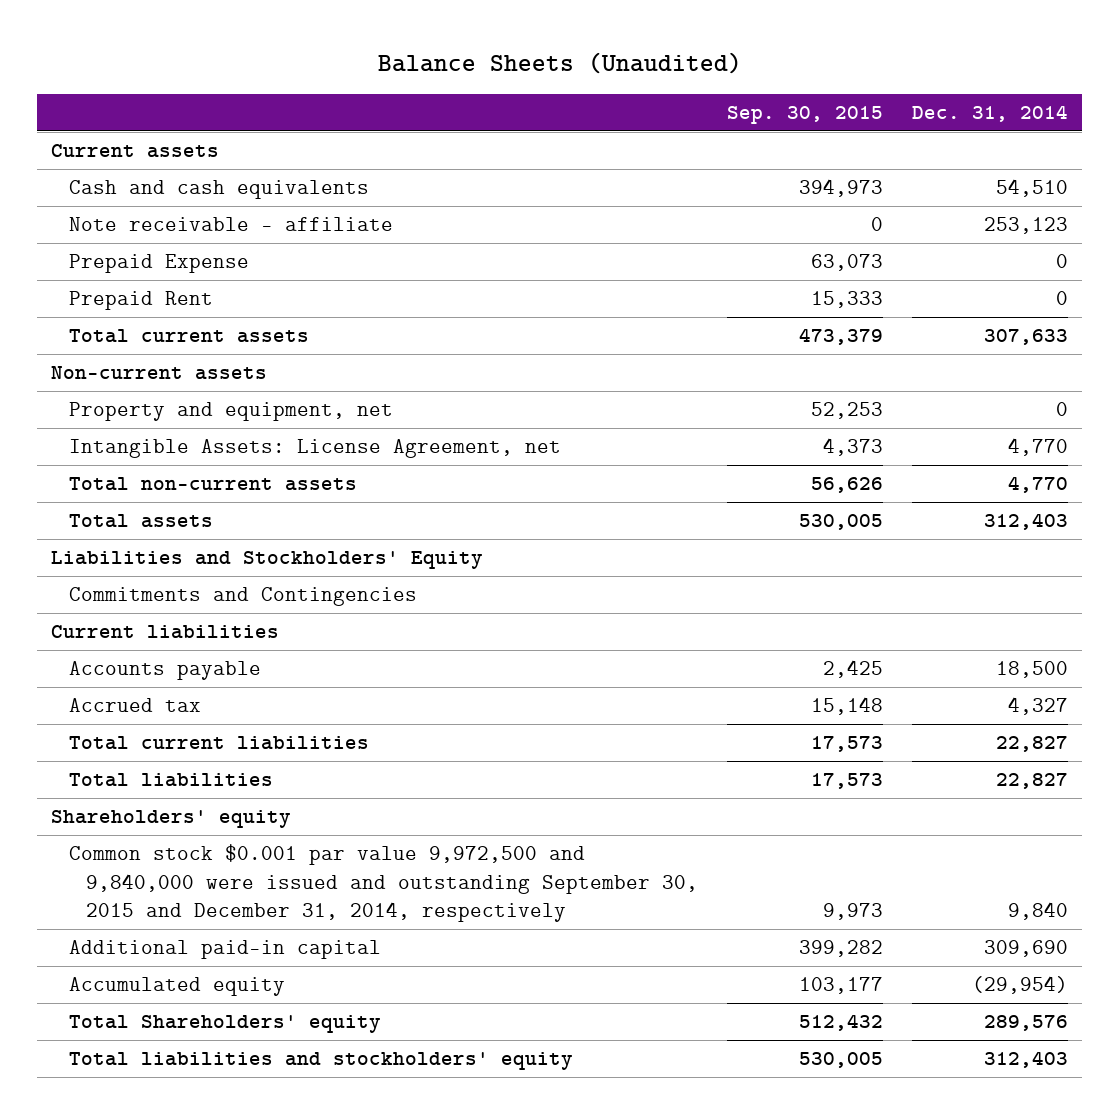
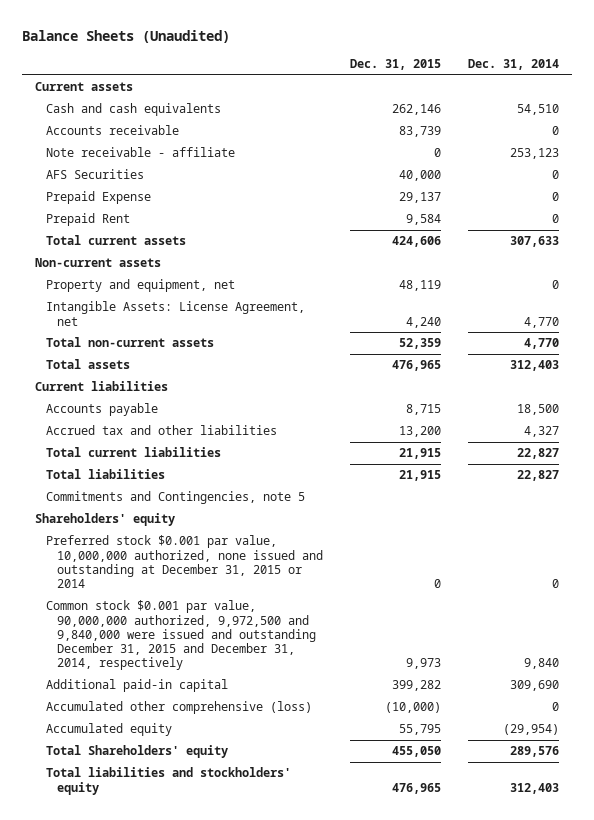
[726,105,883,124] Sep. 30, 2015 -> none
none -> [349,59,441,71] Dec. 31, 2015
none -> [46,125,180,136] Accounts receivable
none -> [46,169,145,180] AFS Securities
[51,551,484,570] Liabilities and Stockholders' Equity -> none
[68,587,417,607] Commitments and Contingencies -> none
[68,698,201,713] Accrued tax -> [46,425,278,436] Accrued tax and other liabilities
none -> [46,491,306,505] Commitments and Contingencies, note 5
none -> [46,535,323,589] Preferred stock $0.001 par value, 10,000,000 authorized, none issued and outstanding at December 31, 2015 or 2014
[68,844,699,922] Common stock $0.001 par value 9,972,500 and 9,840,000 were issued and outstanding September 30, 2015 and December 31, 2014, respectively -> [46,600,316,671] Common stock $0.001 par value, 90,000,000 authorized, 9,972,500 and 9,840,000 were issued and outstanding December 31, 2015 and December 31, 2014, respectively
none -> [46,701,313,715] Accumulated other comprehensive (loss)

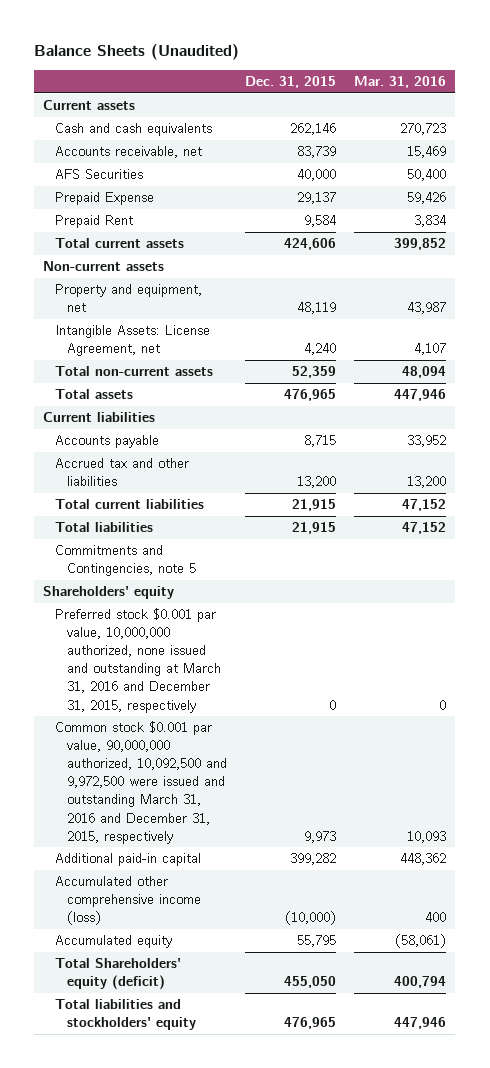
[467,59,559,71] Dec. 31, 2014 -> none
none -> [354,76,447,89] Mar. 31, 2016
[46,147,236,158] Note receivable - affiliate -> none
[46,125,180,136] Accounts receivable -> [55,146,203,159] Accounts receivable, net
[46,535,323,589] Preferred stock $0.001 par value, 10,000,000 authorized, none issued and outstanding at December 31, 2015 or 2014 -> [55,608,221,713] Preferred stock $0.001 par value, 10,000,000 authorized, none issued and outstanding at March 31, 2016 and December 31, 2015, respectively
[46,600,316,671] Common stock $0.001 par value, 90,000,000 authorized, 9,972,500 and 9,840,000 were issued and outstanding December 31, 2015 and December 31, 2014, respectively -> [55,721,227,844] Common stock $0.001 par value, 90,000,000 authorized, 10,092,500 and 9,972,500 were issued and outstanding March 31, 2016 and December 31, 2015, respectively
[46,701,313,715] Accumulated other comprehensive (loss) -> [55,876,201,926] Accumulated other comprehensive income (loss)
[46,745,229,759] Total Shareholders' equity -> [55,958,182,991] Total Shareholders' equity (deficit)

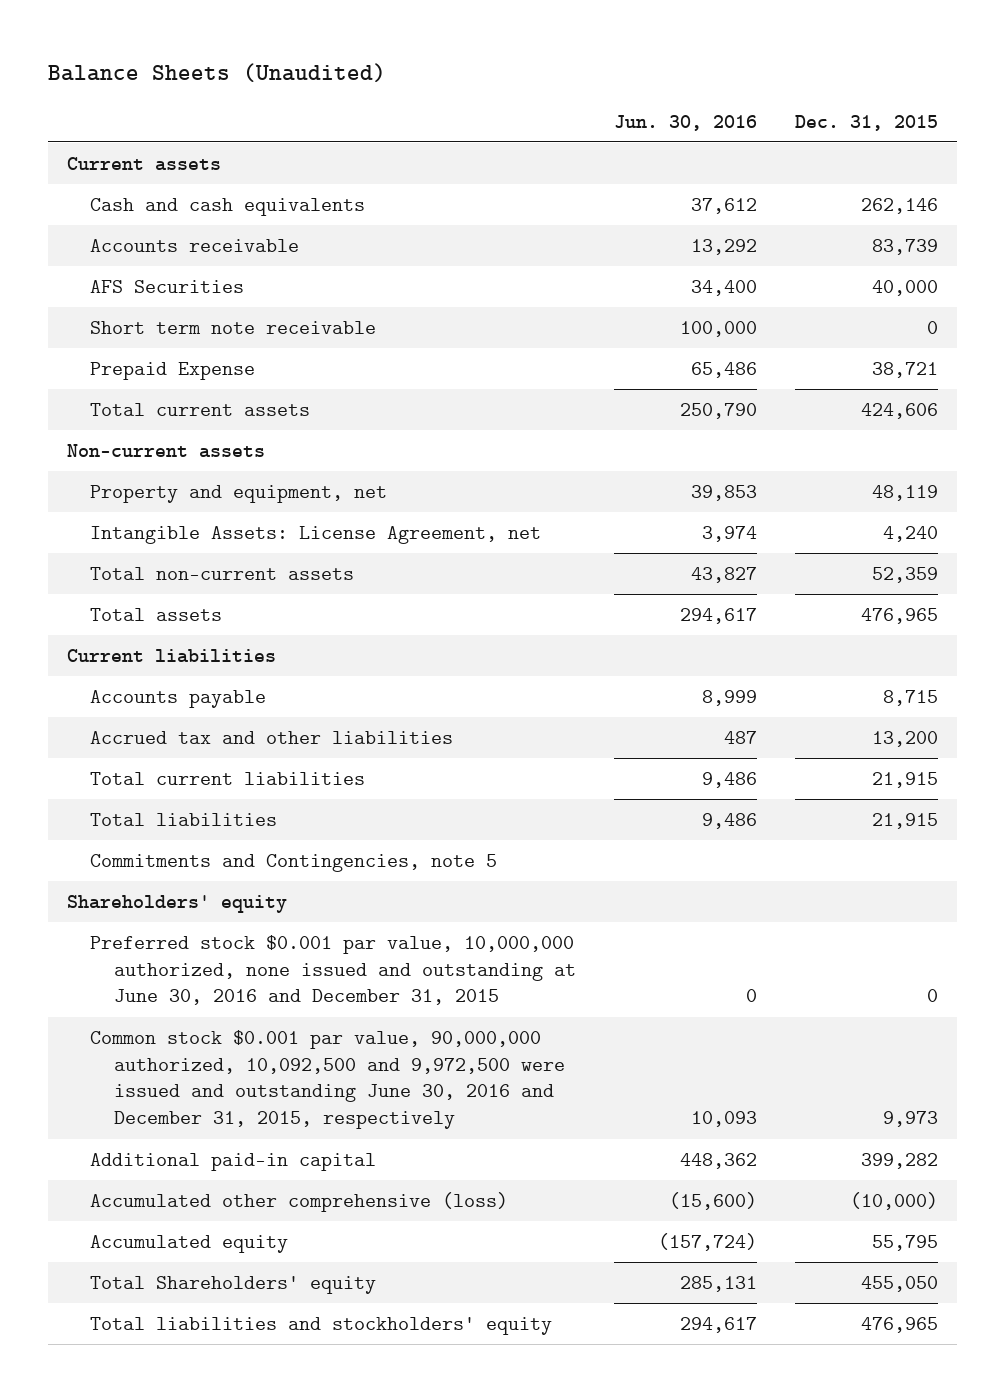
[354,76,447,89] Mar. 31, 2016 -> none
none -> [613,114,757,131] Jun. 30, 2016
[55,146,203,159] Accounts receivable, net -> [90,238,300,252] Accounts receivable
[55,215,134,229] Prepaid Rent -> none
none -> [90,320,377,334] Short term note receivable
[297,192,337,205] 29,137 -> [872,361,939,378] 38,721
[55,608,221,713] Preferred stock $0.001 par value, 10,000,000 authorized, none issued and outstanding at March 31, 2016 and December 31, 2015, respectively -> [90,934,576,1006] Preferred stock $0.001 par value, 10,000,000 authorized, none issued and outstanding at June 30, 2016 and December 31, 2015
[55,721,227,844] Common stock $0.001 par value, 90,000,000 authorized, 10,092,500 and 9,972,500 were issued and outstanding March 31, 2016 and December 31, 2015, respectively -> [90,1029,565,1130] Common stock $0.001 par value, 90,000,000 authorized, 10,092,500 and 9,972,500 were issued and outstanding June 30, 2016 and December 31, 2015, respectively
[55,876,201,926] Accumulated other comprehensive income (loss) -> [90,1191,509,1212] Accumulated other comprehensive (loss)
[55,958,182,991] Total Shareholders' equity (deficit) -> [90,1275,377,1294] Total Shareholders' equity

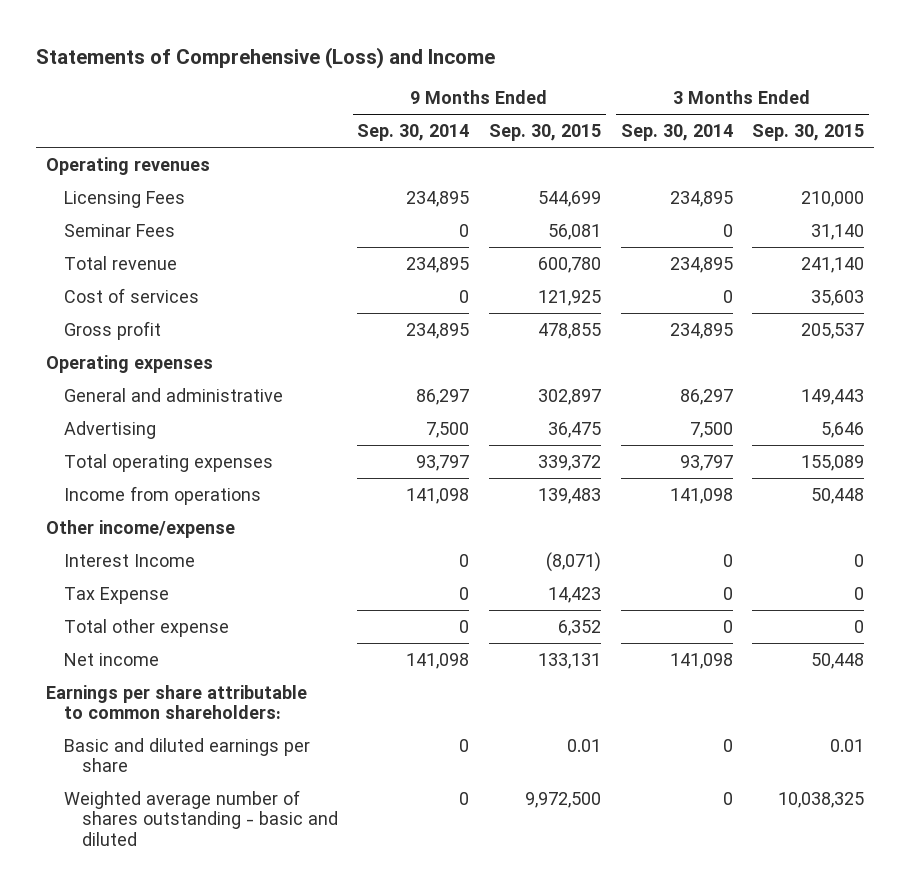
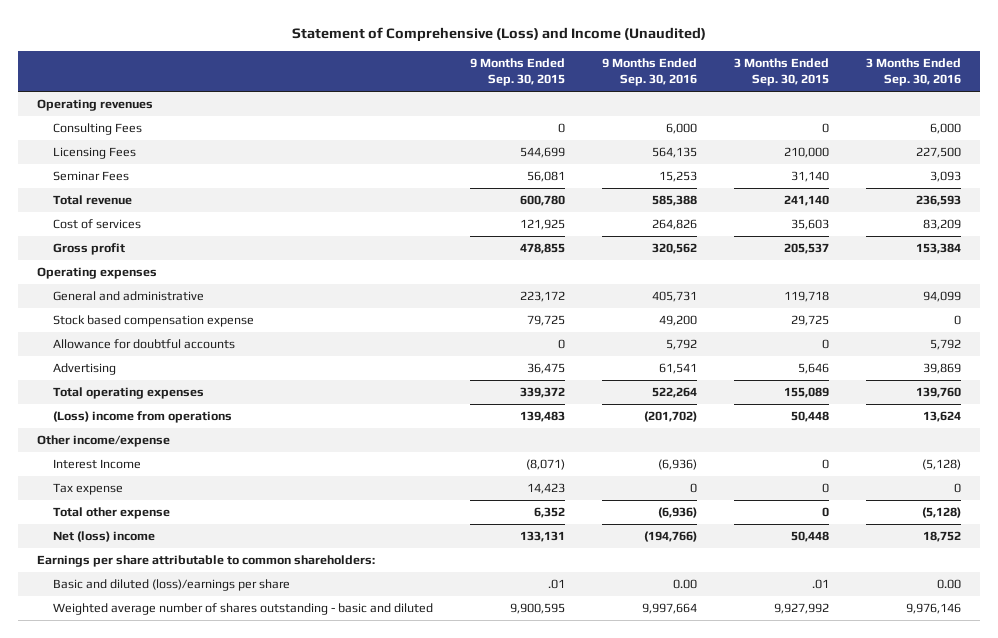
[35,46,495,69] Statements of Comprehensive (Loss) and Income -> [291,26,706,42] Statement of Comprehensive (Loss) and Income (Unaudited)
[357,124,470,142] Sep. 30, 2014 -> none
[620,124,733,142] Sep. 30, 2014 -> none
none -> [601,57,697,87] 9 Months Ended Sep. 30, 2016
none -> [866,57,962,87] 3 Months Ended Sep. 30, 2016
none -> [52,123,142,136] Consulting Fees
[538,388,602,405] 302,897 -> [519,291,565,303] 223,172
[801,388,865,405] 149,443 -> [783,291,829,303] 119,718
none -> [52,315,254,328] Stock based compensation expense
none -> [52,339,235,350] Allowance for doubtful accounts
[63,485,261,505] Income from operations -> [52,411,232,424] (Loss) income from operations
[63,586,169,604] Tax Expense -> [52,483,123,496] Tax expense
[63,652,159,666] Net income -> [52,531,155,543] Net (loss) income
[63,737,310,773] Basic and diluted earnings per share -> [52,579,290,592] Basic and diluted (loss)/earnings per share
[567,738,602,752] 0.01 -> [547,579,565,590] .01
[830,738,865,752] 0.01 -> [811,579,829,590] .01
[525,791,602,808] 9,972,500 -> [509,603,565,615] 9,900,595
[778,791,865,808] 10,038,325 -> [773,603,829,615] 9,927,992

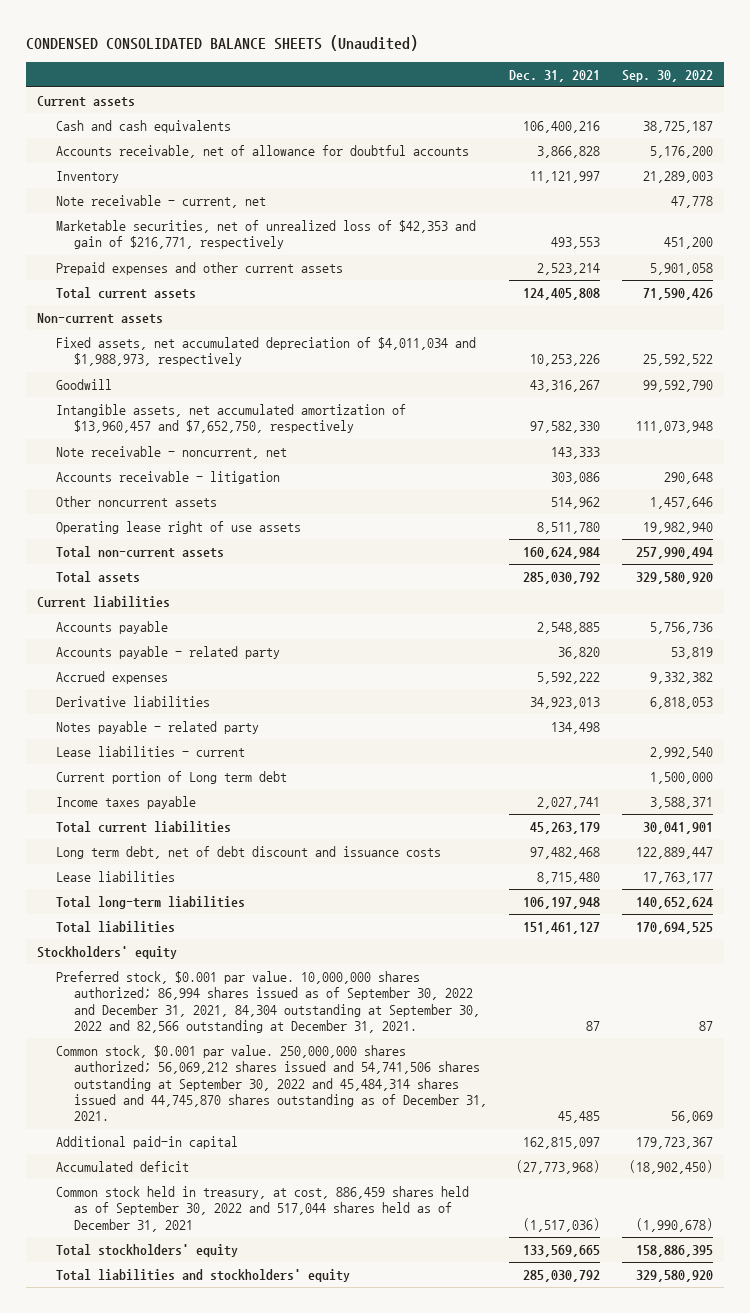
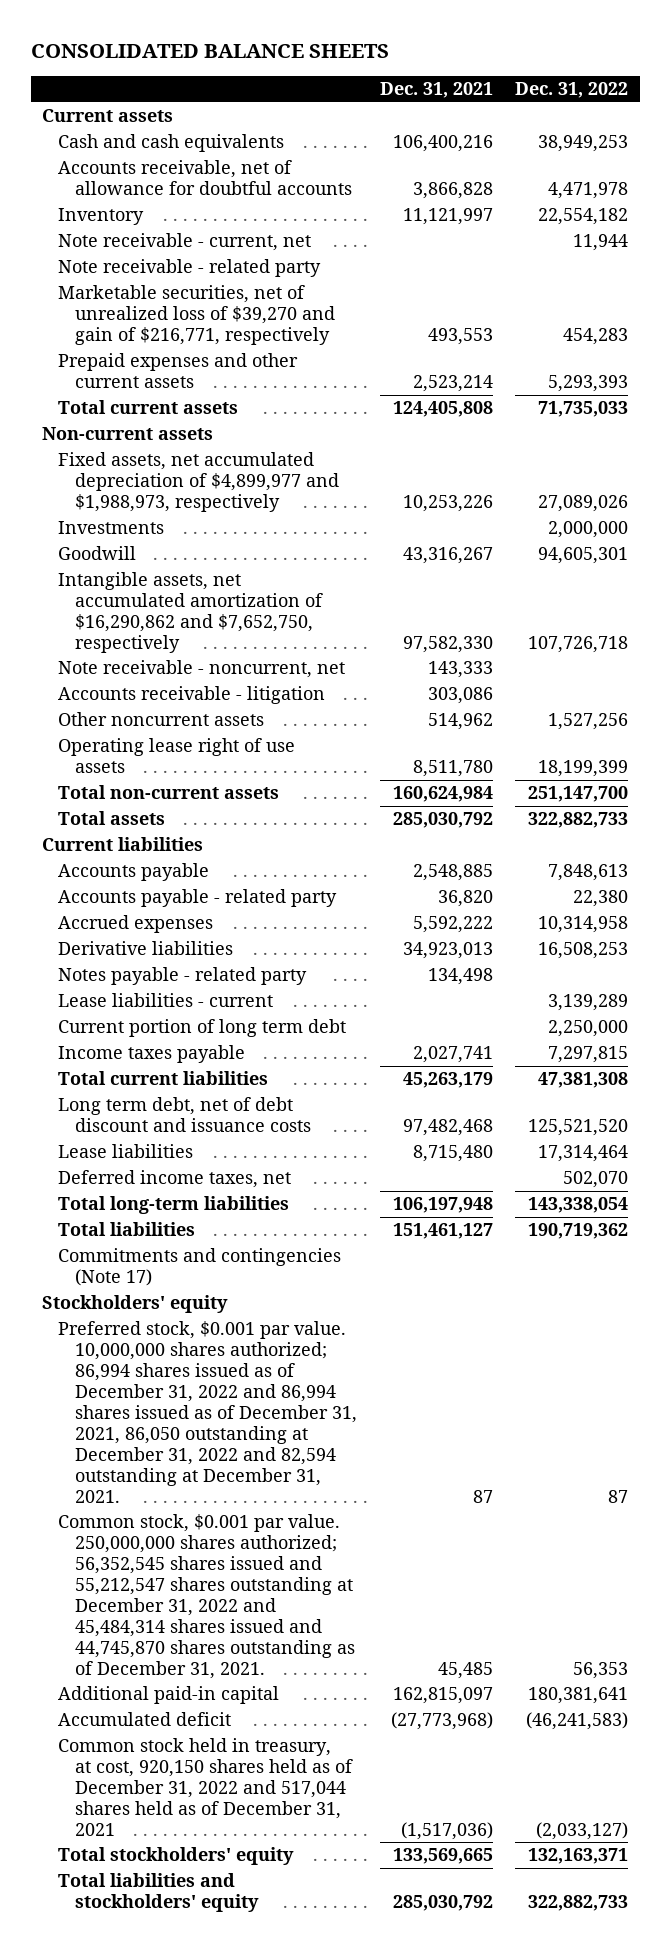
[26,34,419,51] CONDENSED CONSOLIDATED BALANCE SHEETS (Unaudited) -> [30,44,389,59] CONSOLIDATED BALANCE SHEETS
[621,69,713,82] Sep. 30, 2022 -> none
none -> [515,82,629,99] Dec. 31, 2022
none -> [58,259,322,278] Note receivable - related party
[55,220,476,250] Marketable securities, net of unrealized loss of $42,353 and gain of $216,771, respectively -> [58,285,335,346] Marketable securities, net of unrealized loss of $39,270 and gain of $216,771, respectively
[55,337,476,367] Fixed assets, net accumulated depreciation of $4,011,034 and $1,988,973, respectively -> [58,452,339,513] Fixed assets, net accumulated depreciation of $4,899,977 and $1,988,973, respectively
none -> [58,521,165,535] Investments
[55,404,406,434] Intangible assets, net accumulated amortization of $13,960,457 and $7,652,750, respectively -> [58,572,323,654] Intangible assets, net accumulated amortization of $16,290,862 and $7,652,750, respectively
[55,771,287,785] Current portion of Long term debt -> [58,1019,347,1038] Current portion of long term debt
none -> [58,1170,292,1189] Deferred income taxes, net
none -> [58,1248,342,1287] Commitments and contingencies (Note 17)
[55,971,481,1034] Preferred stock, $0.001 par value. 10,000,000 shares authorized; 86,994 shares issued as of September 30, 2022 and December 31, 2021, 84,304 outstanding at September 30, 2022 and 82,566 outstanding at December 31, 2021. -> [58,1321,357,1503] Preferred stock, $0.001 par value. 10,000,000 shares authorized; 86,994 shares issued as of December 31, 2022 and 86,994 shares issued as of December 31, 2021, 86,050 outstanding at December 31, 2022 and 82,594 outstanding at December 31, 2021.
[55,1045,488,1122] Common stock, $0.001 par value. 250,000,000 shares authorized; 56,069,212 shares issued and 54,741,506 shares outstanding at September 30, 2022 and 45,484,314 shares issued and 44,745,870 shares outstanding as of December 31, 2021. -> [58,1514,355,1679] Common stock, $0.001 par value. 250,000,000 shares authorized; 56,352,545 shares issued and 55,212,547 shares outstanding at December 31, 2022 and 45,484,314 shares issued and 44,745,870 shares outstanding as of December 31, 2021.
[55,1186,469,1232] Common stock held in treasury, at cost, 886,459 shares held as of September 30, 2022 and 517,044 shares held as of December 31, 2021 -> [58,1738,353,1837] Common stock held in treasury, at cost, 920,150 shares held as of December 31, 2022 and 517,044 shares held as of December 31, 2021

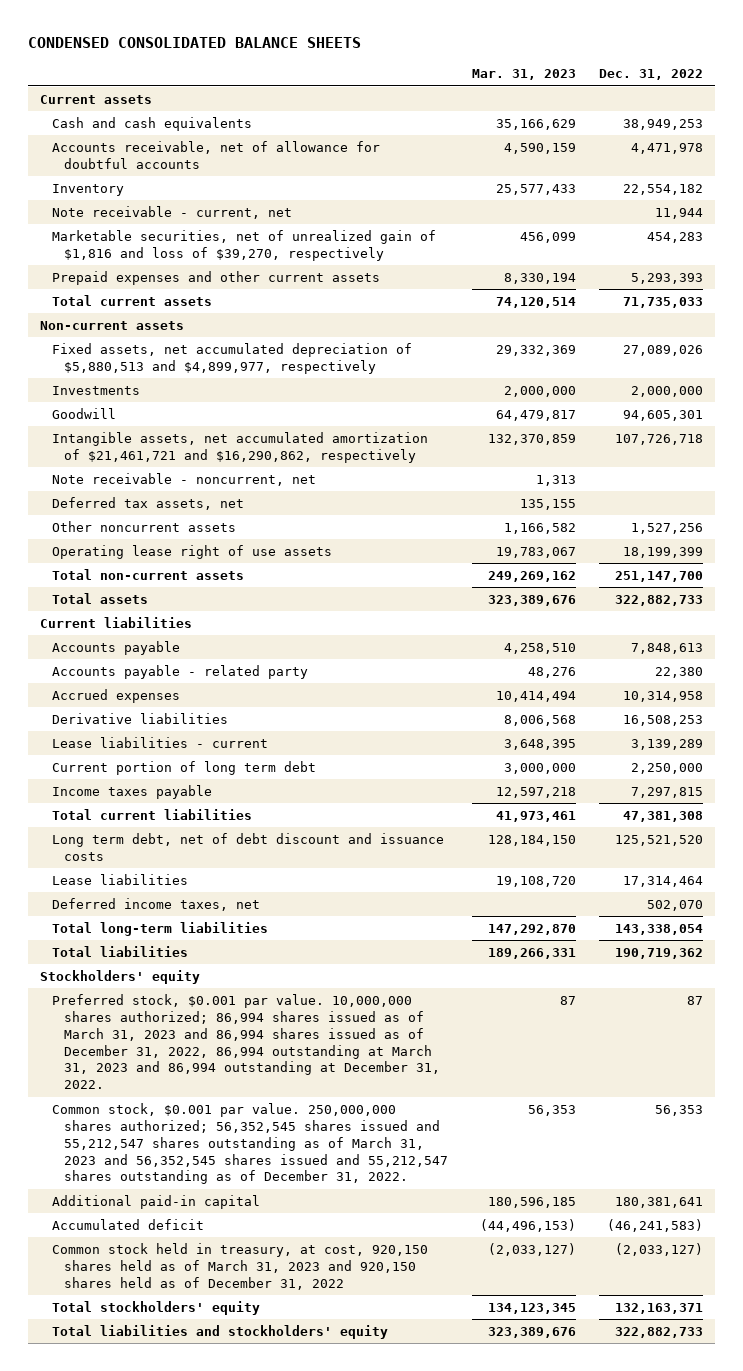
[30,44,389,59] CONSOLIDATED BALANCE SHEETS -> [28,37,362,49] CONDENSED CONSOLIDATED BALANCE SHEETS
[379,82,493,99] Dec. 31, 2021 -> none
none -> [471,69,576,81] Mar. 31, 2023
[58,259,322,278] Note receivable - related party -> none
[58,285,335,346] Marketable securities, net of unrealized loss of $39,270 and gain of $216,771, respectively -> [52,229,437,261] Marketable securities, net of unrealized gain of $1,816 and loss of $39,270, respectively
[58,452,339,513] Fixed assets, net accumulated depreciation of $4,899,977 and $1,988,973, respectively -> [52,342,413,374] Fixed assets, net accumulated depreciation of $5,880,513 and $4,899,977, respectively
[58,572,323,654] Intangible assets, net accumulated amortization of $16,290,862 and $7,652,750, respectively -> [52,431,429,463] Intangible assets, net accumulated amortization of $21,461,721 and $16,290,862, respectively
[58,686,326,705] Accounts receivable - litigation -> none
none -> [52,496,245,510] Deferred tax assets, net
[58,967,308,986] Notes payable - related party -> none
[58,1248,342,1287] Commitments and contingencies (Note 17) -> none
[58,1321,357,1503] Preferred stock, $0.001 par value. 10,000,000 shares authorized; 86,994 shares issued as of December 31, 2022 and 86,994 shares issued as of December 31, 2021, 86,050 outstanding at December 31, 2022 and 82,594 outstanding at December 31, 2021. -> [52,993,441,1090] Preferred stock, $0.001 par value. 10,000,000 shares authorized; 86,994 shares issued as of March 31, 2023 and 86,994 shares issued as of December 31, 2022, 86,994 outstanding at March 31, 2023 and 86,994 outstanding at December 31, 2022.
[58,1514,355,1679] Common stock, $0.001 par value. 250,000,000 shares authorized; 56,352,545 shares issued and 55,212,547 shares outstanding at December 31, 2022 and 45,484,314 shares issued and 44,745,870 shares outstanding as of December 31, 2021. -> [52,1102,449,1185] Common stock, $0.001 par value. 250,000,000 shares authorized; 56,352,545 shares issued and 55,212,547 shares outstanding as of March 31, 2023 and 56,352,545 shares issued and 55,212,547 shares outstanding as of December 31, 2022.
[58,1738,353,1837] Common stock held in treasury, at cost, 920,150 shares held as of December 31, 2022 and 517,044 shares held as of December 31, 2021 -> [52,1242,429,1290] Common stock held in treasury, at cost, 920,150 shares held as of March 31, 2023 and 920,150 shares held as of December 31, 2022

